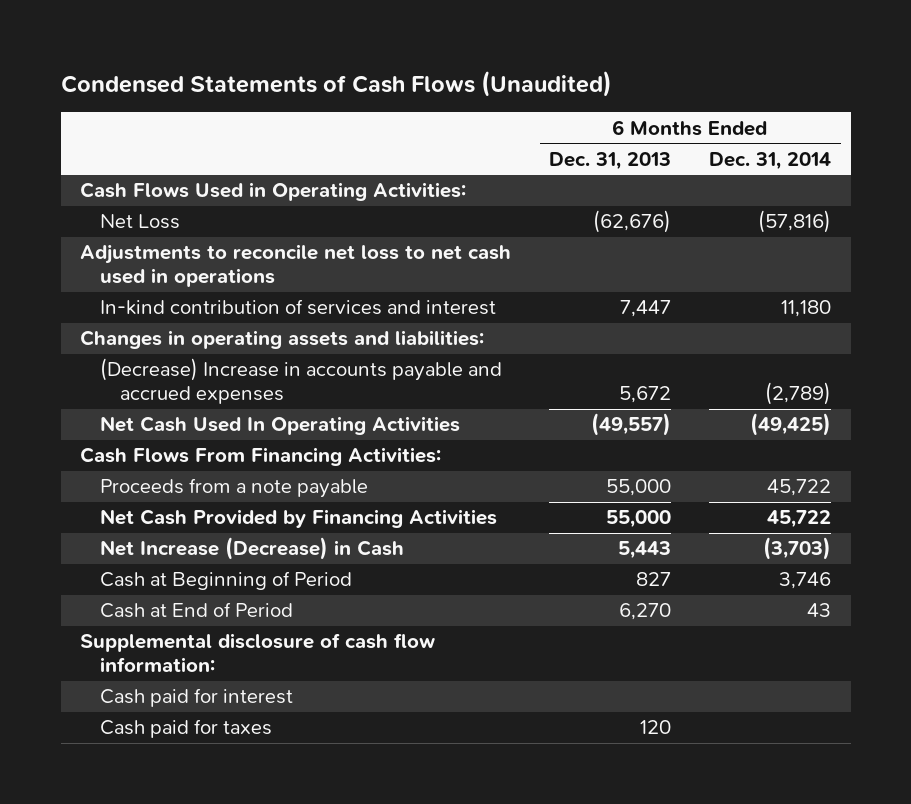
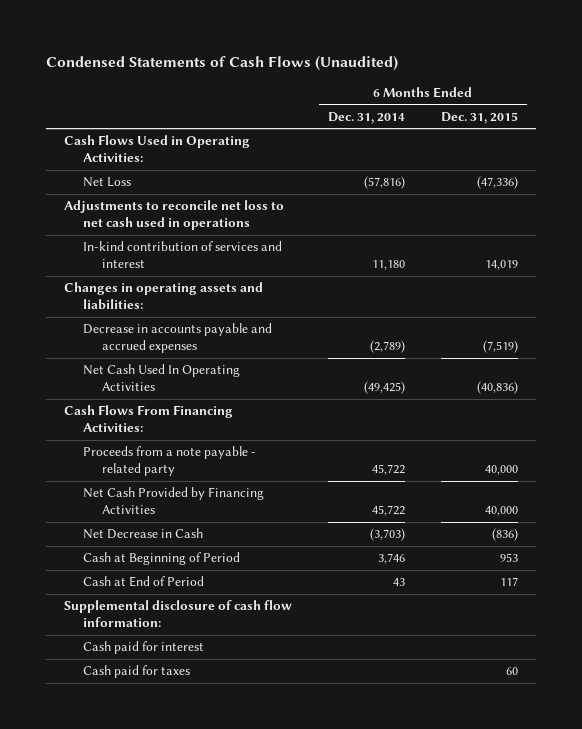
[549,151,672,170] Dec. 31, 2013 -> none
none -> [440,111,518,124] Dec. 31, 2015
[99,358,502,405] (Decrease) Increase in accounts payable and accrued expenses -> [83,323,273,354] Decrease in accounts payable and accrued expenses
[99,478,368,499] Proceeds from a note payable -> [83,446,257,477] Proceeds from a note payable - related party
[99,537,404,561] Net Increase (Decrease) in Cash -> [83,528,204,540] Net Decrease in Cash

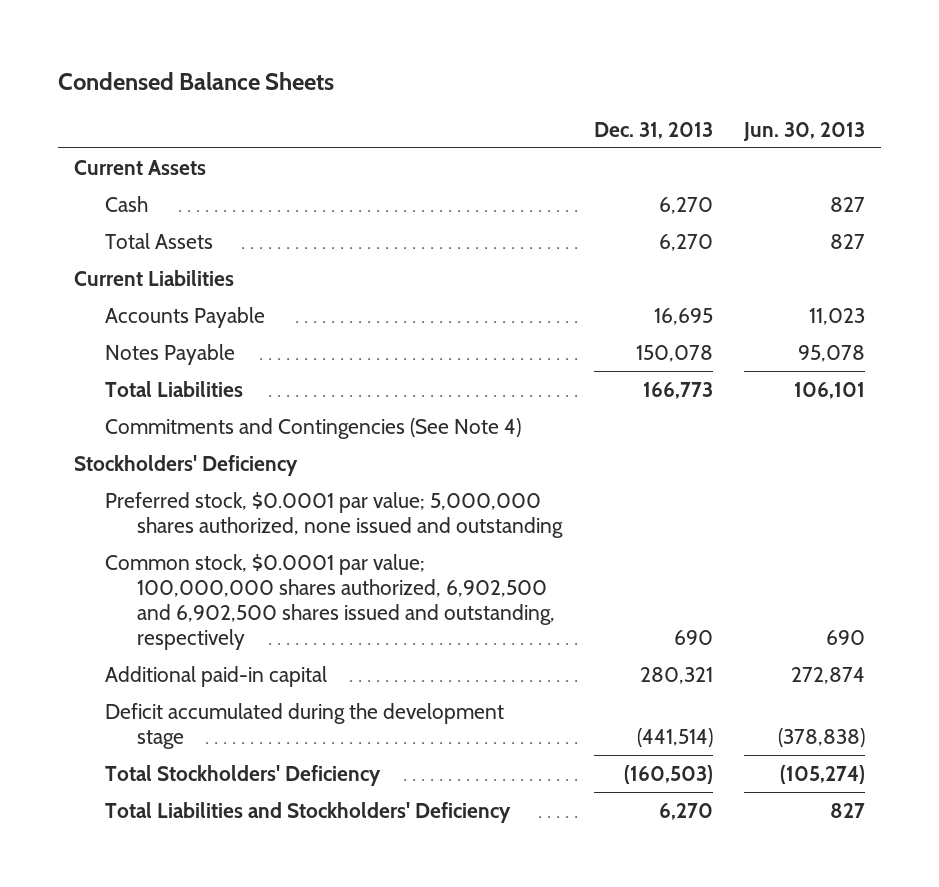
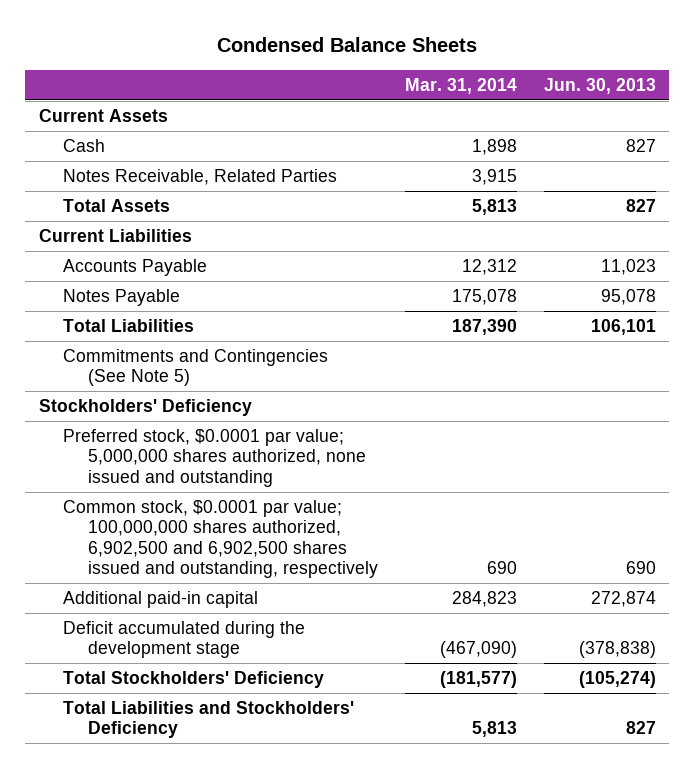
[593,121,713,139] Dec. 31, 2013 -> none
none -> [404,77,517,94] Mar. 31, 2014
none -> [63,168,338,185] Notes Receivable, Related Parties
[105,417,522,439] Commitments and Contingencies (See Note 4) -> [63,348,329,387] Commitments and Contingencies (See Note 5)

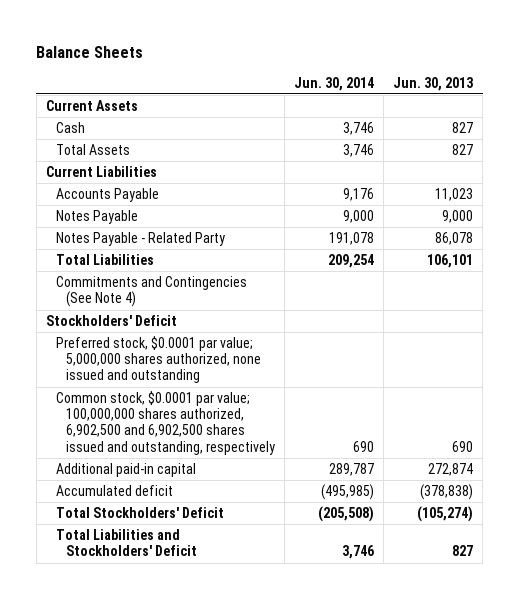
[217,37,478,53] Condensed Balance Sheets -> [36,45,144,58] Balance Sheets
[404,77,517,94] Mar. 31, 2014 -> none
none -> [294,76,375,91] Jun. 30, 2014
[63,168,338,185] Notes Receivable, Related Parties -> none
[600,288,656,305] 95,078 -> [442,210,474,224] 9,000
none -> [55,232,225,247] Notes Payable - Related Party
[63,348,329,387] Commitments and Contingencies (See Note 5) -> [55,276,247,308] Commitments and Contingencies (See Note 4)
[38,398,252,416] Stockholders' Deficiency -> [45,315,177,327] Stockholders' Deficit
[63,620,306,659] Deficit accumulated during the development stage -> [55,485,173,497] Accumulated deficit
[63,670,325,688] Total Stockholders' Deficiency -> [55,507,224,519] Total Stockholders' Deficit
[63,700,355,739] Total Liabilities and Stockholders' Deficiency -> [55,529,197,557] Total Liabilities and Stockholders' Deficit

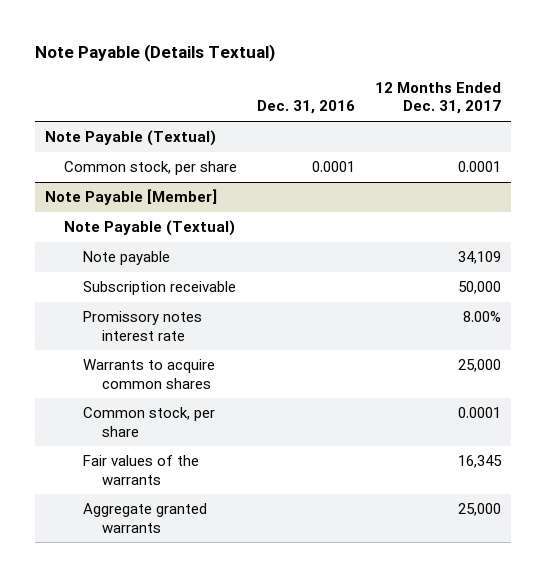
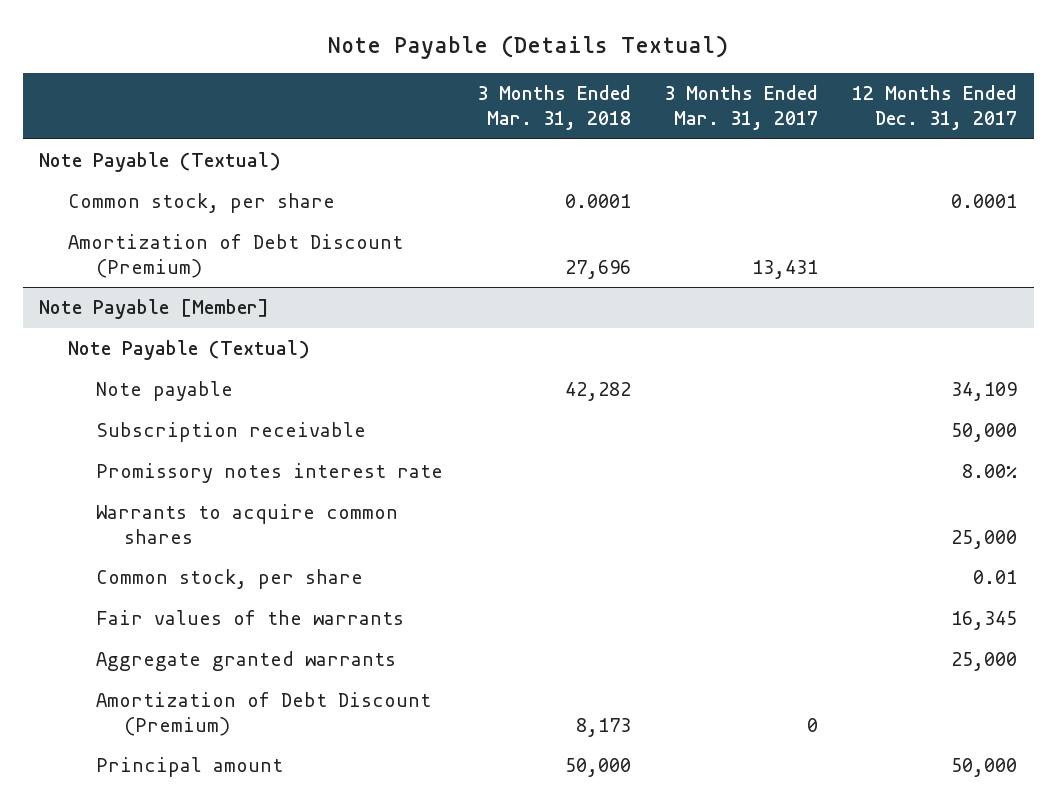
[257,100,356,115] Dec. 31, 2016 -> none
none -> [476,85,631,131] 3 Months Ended Mar. 31, 2018
none -> [664,85,819,131] 3 Months Ended Mar. 31, 2017
none -> [67,234,403,278] Amortization of Debt Discount (Premium)
[458,407,502,419] 0.0001 -> [972,570,1017,585] 0.01
none -> [96,692,432,736] Amortization of Debt Discount (Premium)
none -> [96,757,284,778] Principal amount

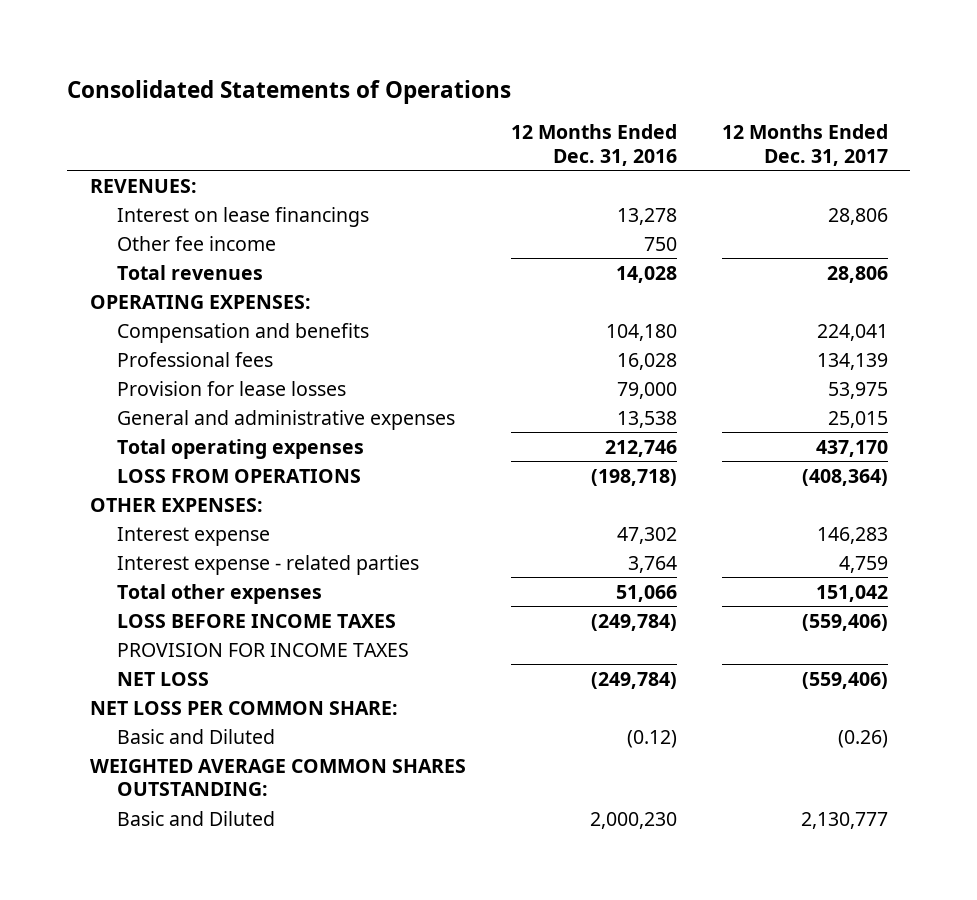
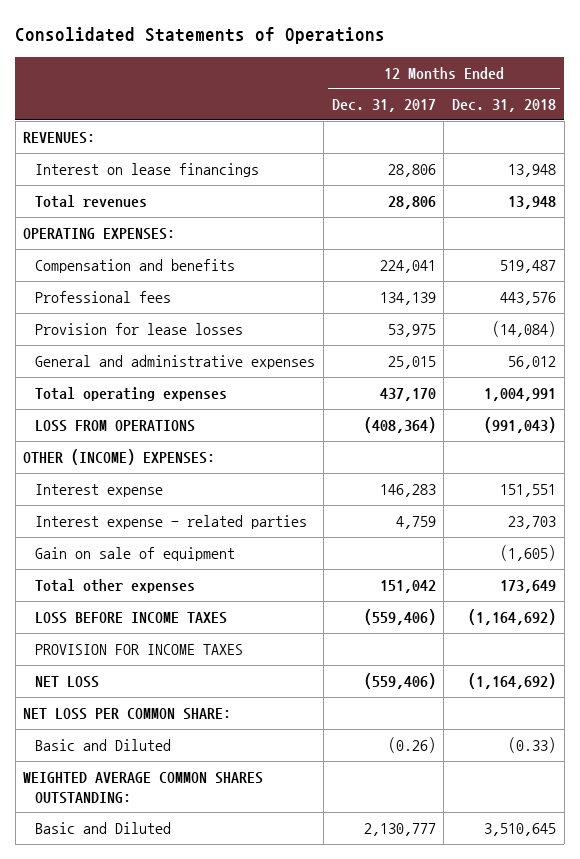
[510,124,677,166] 12 Months Ended Dec. 31, 2016 -> none
none -> [452,99,557,113] Dec. 31, 2018
[117,235,277,251] Other fee income -> none
[89,497,263,512] OTHER EXPENSES: -> [23,448,216,465] OTHER (INCOME) EXPENSES:
none -> [35,546,236,561] Gain on sale of equipment

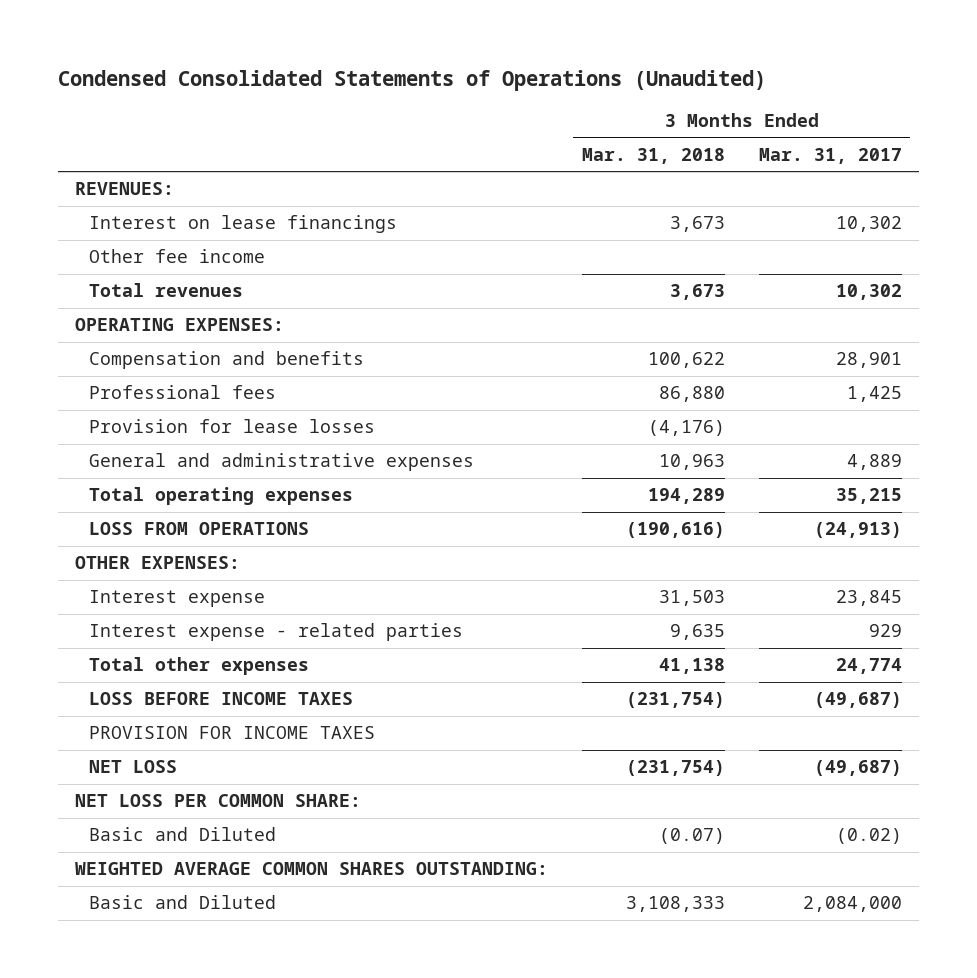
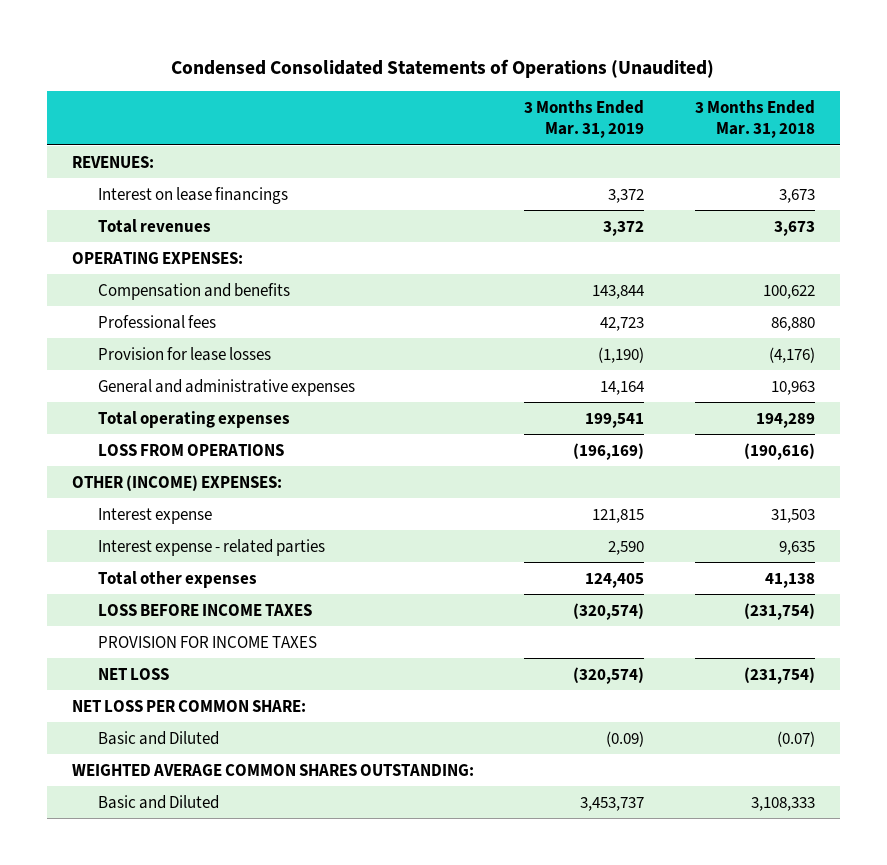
[758,147,902,164] Mar. 31, 2017 -> none
none -> [524,99,645,139] 3 Months Ended Mar. 31, 2019
[89,249,266,264] Other fee income -> none
[75,556,241,570] OTHER EXPENSES: -> [72,474,283,491] OTHER (INCOME) EXPENSES:

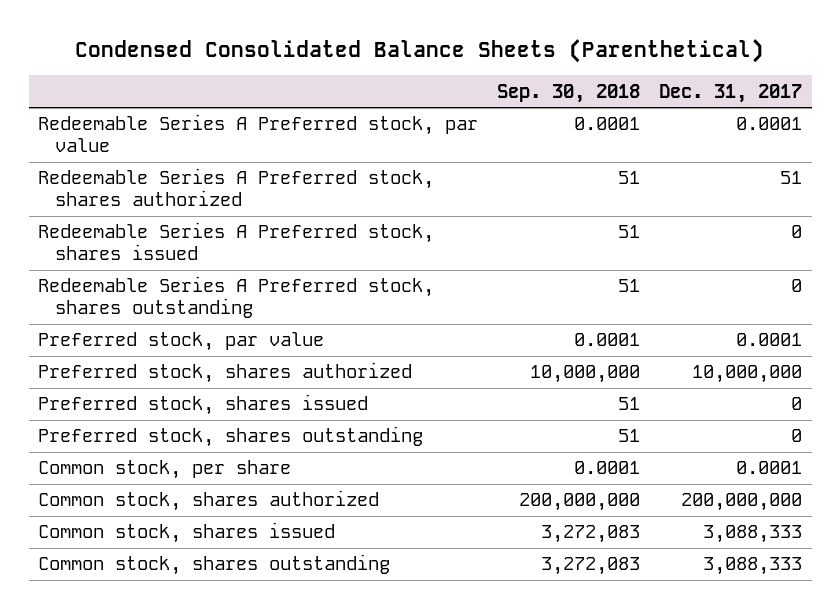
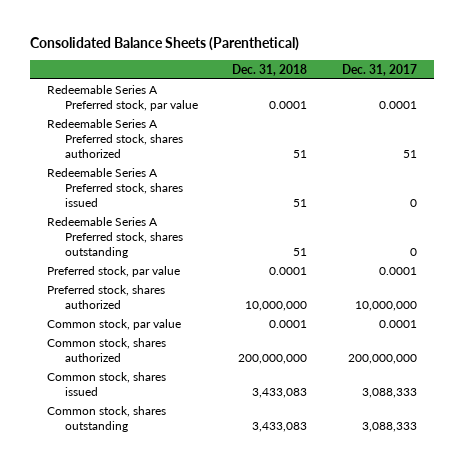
[75,38,765,63] Condensed Consolidated Balance Sheets (Parenthetical) -> [29,37,299,52] Consolidated Balance Sheets (Parenthetical)
[497,83,641,103] Sep. 30, 2018 -> none
none -> [232,63,308,76] Dec. 31, 2018
[38,394,369,416] Preferred stock, shares issued -> none
[38,426,424,448] Preferred stock, shares outstanding -> none
[38,460,292,480] Common stock, per share -> [47,318,182,330] Common stock, par value

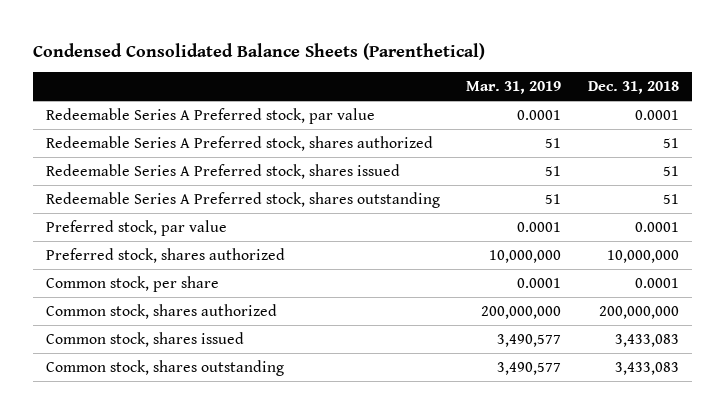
[29,37,299,52] Consolidated Balance Sheets (Parenthetical) -> [32,42,485,60] Condensed Consolidated Balance Sheets (Parenthetical)
[341,63,417,76] Dec. 31, 2017 -> none
none -> [466,80,562,94] Mar. 31, 2019
[47,318,182,330] Common stock, par value -> [46,275,220,292] Common stock, per share

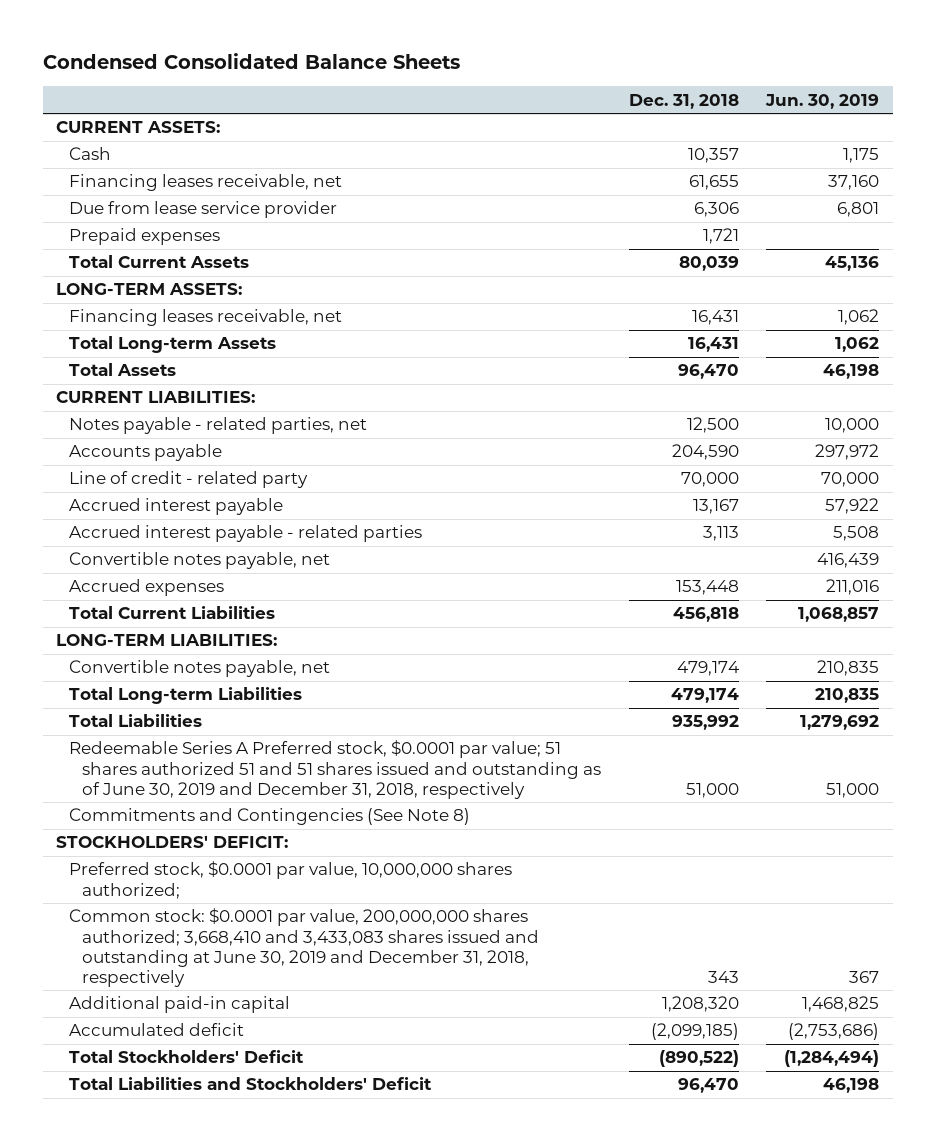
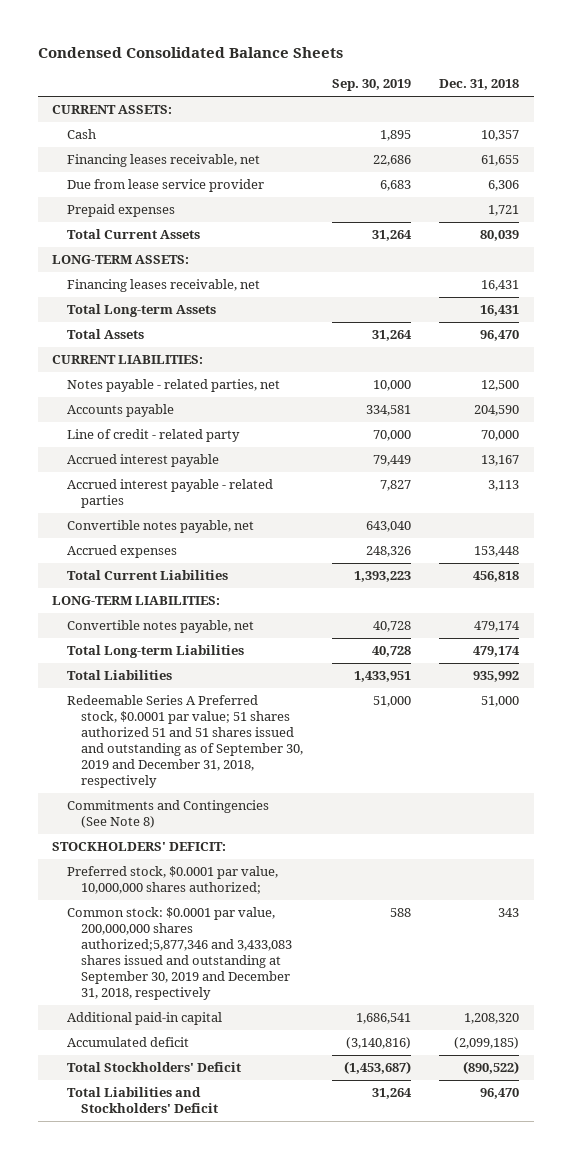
[765,93,880,109] Jun. 30, 2019 -> none
none -> [331,79,411,92] Sep. 30, 2019
[69,740,601,799] Redeemable Series A Preferred stock, $0.0001 par value; 51 shares authorized 51 and 51 shares issued and outstanding as of June 30, 2019 and December 31, 2018, respectively -> [66,695,304,789] Redeemable Series A Preferred stock, $0.0001 par value; 51 shares authorized 51 and 51 shares issued and outstanding as of September 30, 2019 and December 31, 2018, respectively
[69,908,539,987] Common stock: $0.0001 par value, 200,000,000 shares authorized; 3,668,410 and 3,433,083 shares issued and outstanding at June 30, 2019 and December 31, 2018, respectively -> [66,907,293,1001] Common stock: $0.0001 par value, 200,000,000 shares authorized;5,877,346 and 3,433,083 shares issued and outstanding at September 30, 2019 and December 31, 2018, respectively

